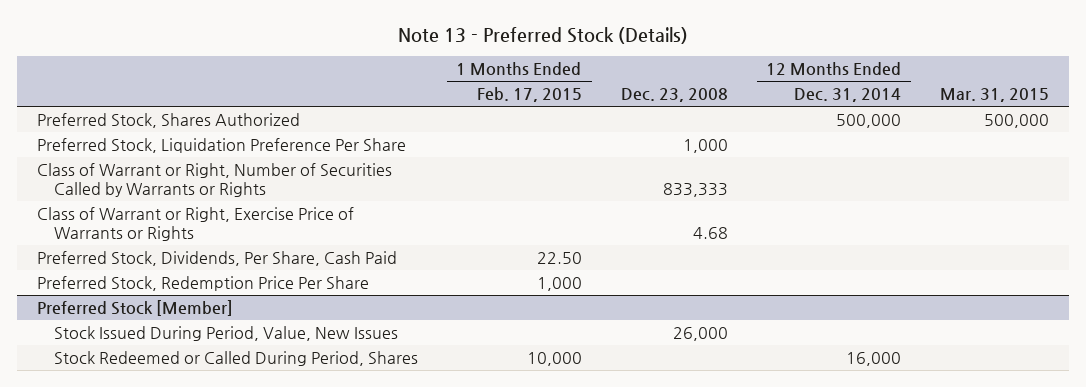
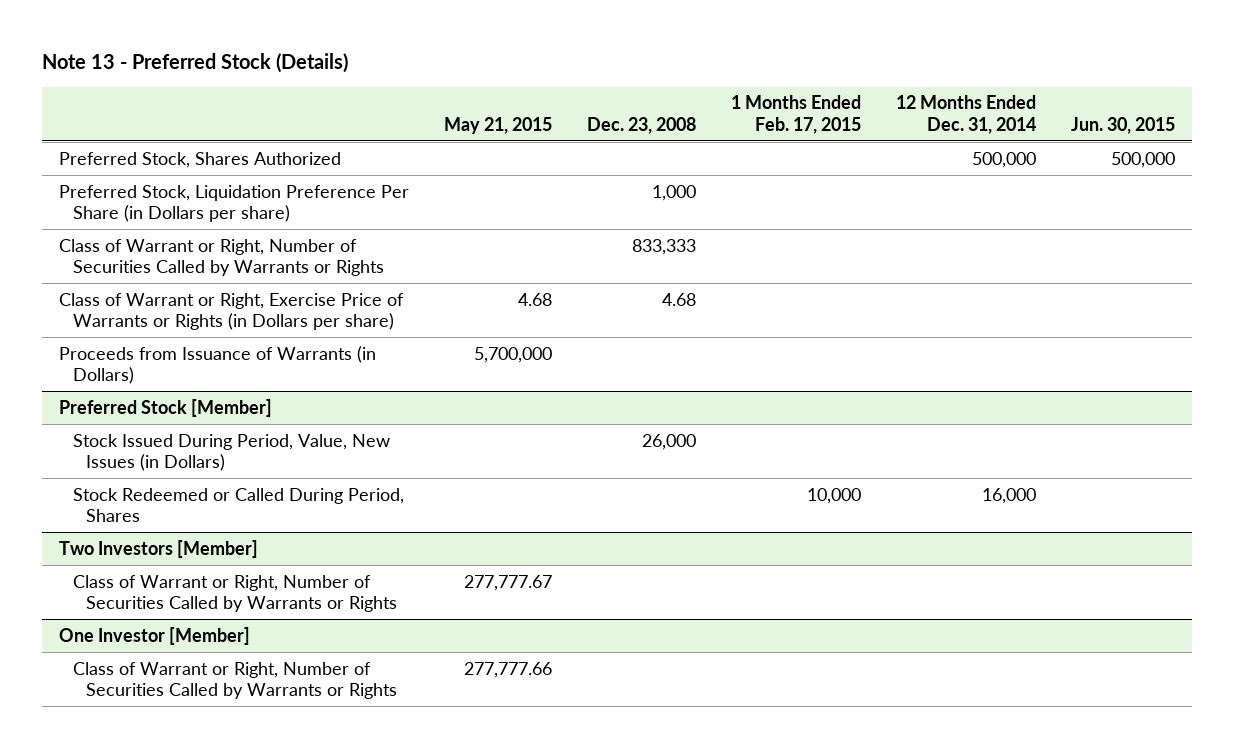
[940,88,1050,103] Mar. 31, 2015 -> none
none -> [444,116,553,134] May 21, 2015
none -> [1070,116,1175,134] Jun. 30, 2015
[36,137,406,153] Preferred Stock, Liquidation Preference Per Share -> [59,184,410,223] Preferred Stock, Liquidation Preference Per Share (in Dollars per share)
[36,250,397,266] Preferred Stock, Dividends, Per Share, Cash Paid -> none
[36,275,369,291] Preferred Stock, Redemption Price Per Share -> none
[36,206,354,241] Class of Warrant or Right, Exercise Price of Warrants or Rights -> [59,292,405,331] Class of Warrant or Right, Exercise Price of Warrants or Rights (in Dollars per share)
none -> [59,345,377,385] Proceeds from Issuance of Warrants (in Dollars)
[53,325,398,341] Stock Issued During Period, Value, New Issues -> [72,433,390,472] Stock Issued During Period, Value, New Issues (in Dollars)
none -> [59,539,259,558] Two Investors [Member]
none -> [72,574,398,613] Class of Warrant or Right, Number of Securities Called by Warrants or Rights
none -> [59,626,251,645] One Investor [Member]
none -> [72,661,398,700] Class of Warrant or Right, Number of Securities Called by Warrants or Rights

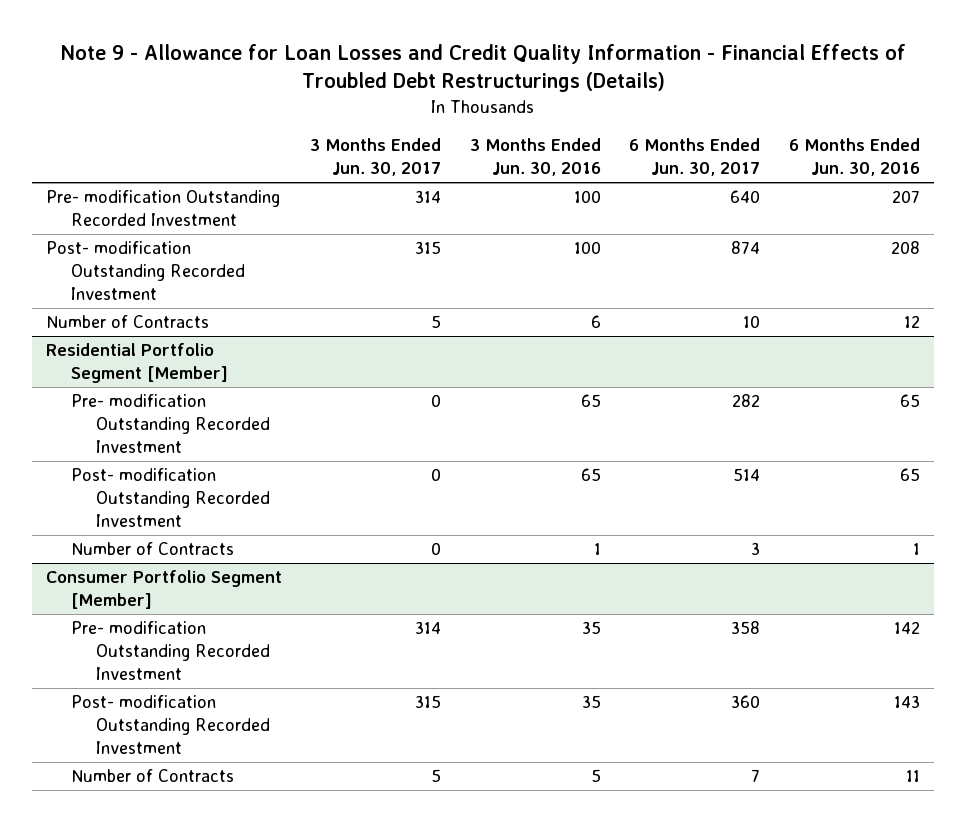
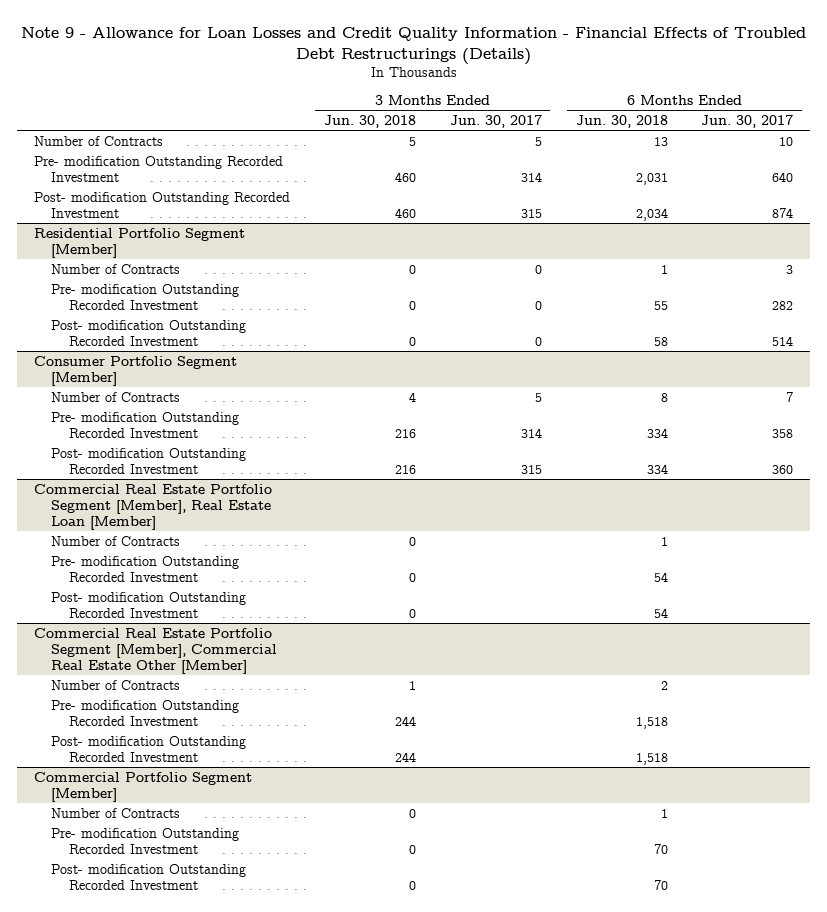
[469,138,601,177] 3 Months Ended Jun. 30, 2016 -> none
[788,138,920,177] 6 Months Ended Jun. 30, 2016 -> none
none -> [323,114,416,128] Jun. 30, 2018
none -> [575,114,668,128] Jun. 30, 2018
[46,315,210,329] Number of Contracts -> [33,135,163,146] Number of Contracts
[70,542,234,556] Number of Contracts -> [51,263,181,274] Number of Contracts
[70,769,234,783] Number of Contracts -> [51,391,181,402] Number of Contracts
none -> [33,483,272,531] Commercial Real Estate Portfolio Segment [Member], Real Estate Loan [Member]
none -> [51,535,181,546] Number of Contracts
none -> [51,555,240,582] Pre- modification Outstanding Recorded Investment
none -> [51,591,247,618] Post- modification Outstanding Recorded Investment
none -> [33,627,278,675] Commercial Real Estate Portfolio Segment [Member], Commercial Real Estate Other [Member]
none -> [51,679,181,690] Number of Contracts
none -> [51,699,240,726] Pre- modification Outstanding Recorded Investment
none -> [51,735,247,762] Post- modification Outstanding Recorded Investment
none -> [33,771,252,802] Commercial Portfolio Segment [Member]
none -> [51,807,181,818] Number of Contracts
none -> [51,827,240,854] Pre- modification Outstanding Recorded Investment
none -> [51,863,247,890] Post- modification Outstanding Recorded Investment

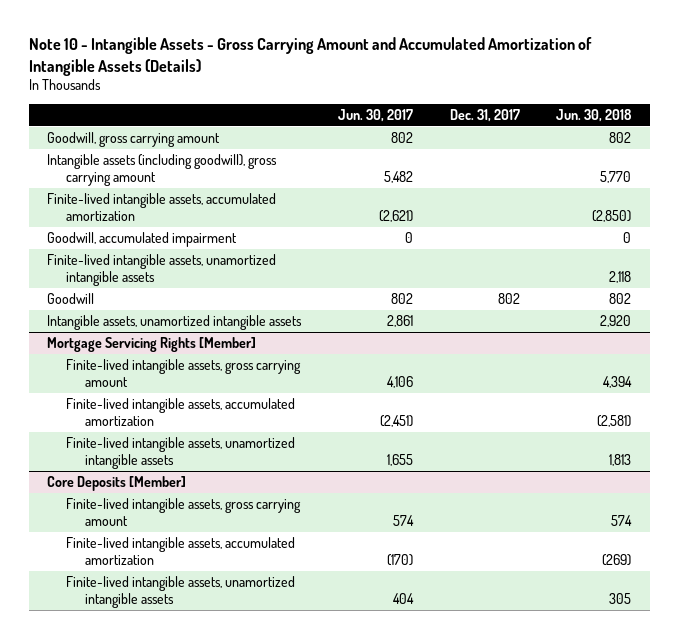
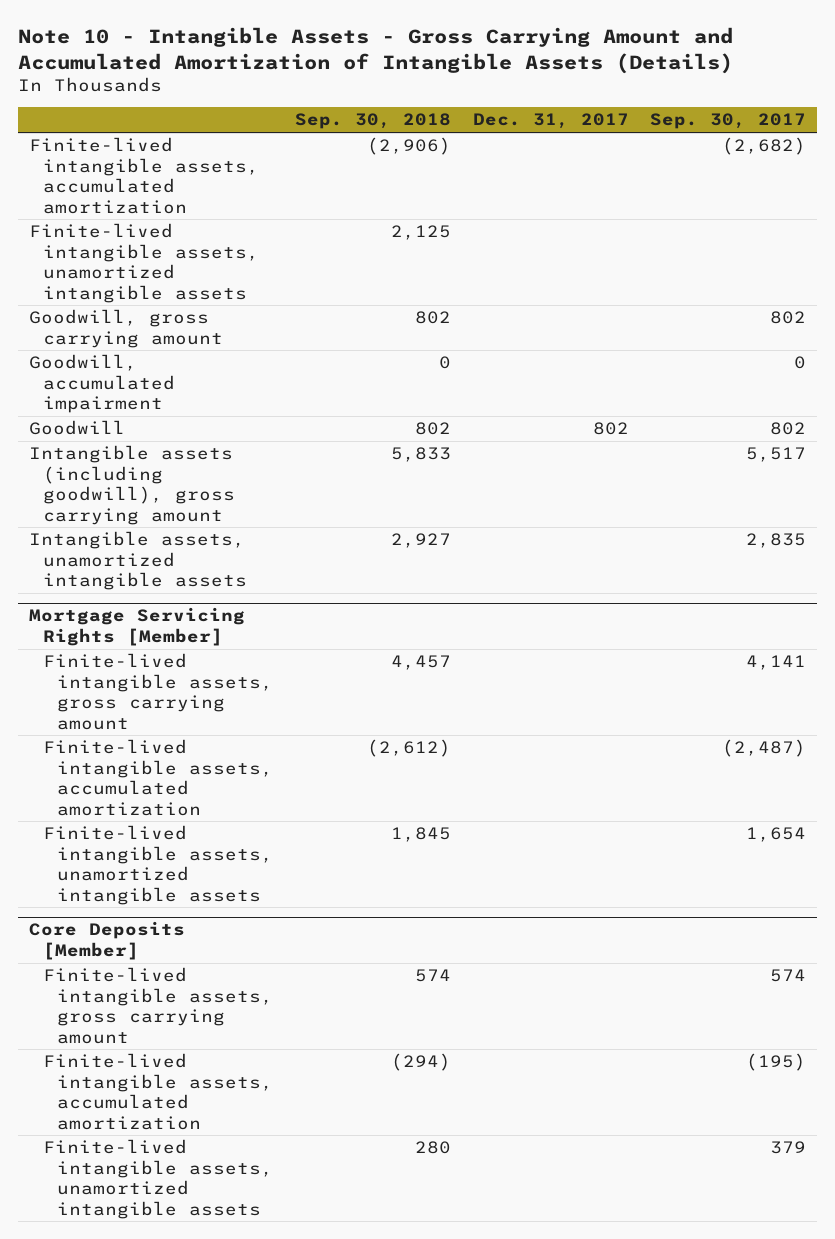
[337,108,413,122] Jun. 30, 2017 -> none
[556,108,633,122] Jun. 30, 2018 -> none
none -> [294,113,451,130] Sep. 30, 2018
none -> [650,113,807,130] Sep. 30, 2017
[46,131,220,147] Goodwill, gross carrying amount -> [28,309,223,348] Goodwill, gross carrying amount
[46,231,237,247] Goodwill, accumulated impairment -> [28,354,175,414] Goodwill, accumulated impairment
[46,153,277,187] Intangible assets (including goodwill), gross carrying amount -> [28,445,235,525] Intangible assets (including goodwill), gross carrying amount

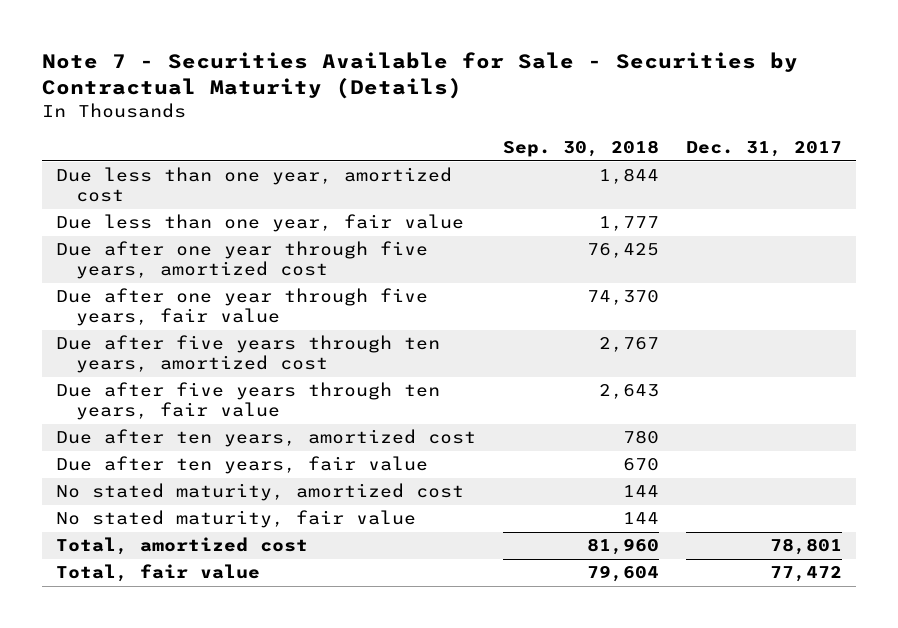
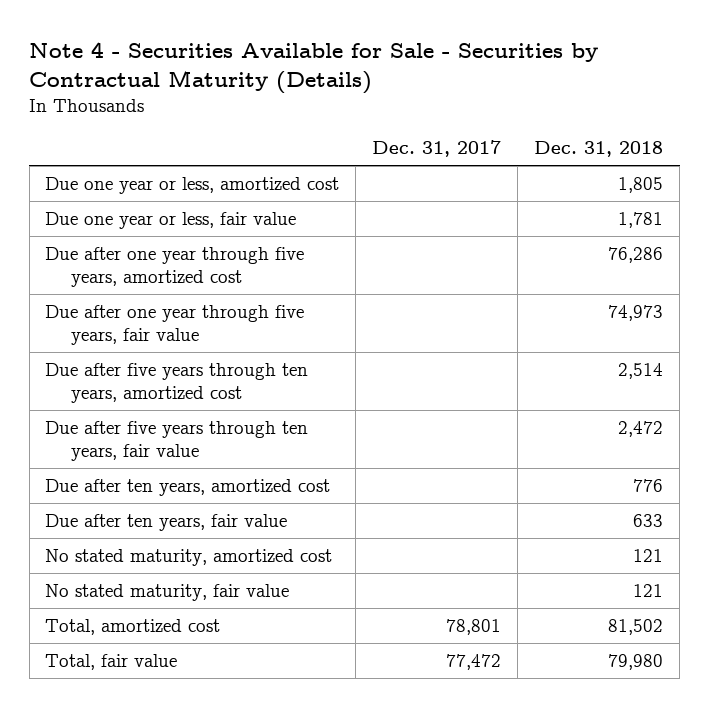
[41,51,798,100] Note 7 - Securities Available for Sale - Securities by Contractual Maturity (Details) -> [29,41,599,94] Note 4 - Securities Available for Sale - Securities by Contractual Maturity (Details)
[503,140,660,158] Sep. 30, 2018 -> none
none -> [534,141,664,158] Dec. 31, 2018
[55,167,452,203] Due less than one year, amortized cost -> [45,176,340,194] Due one year or less, amortized cost
[55,214,464,233] Due less than one year, fair value -> [45,211,297,229] Due one year or less, fair value

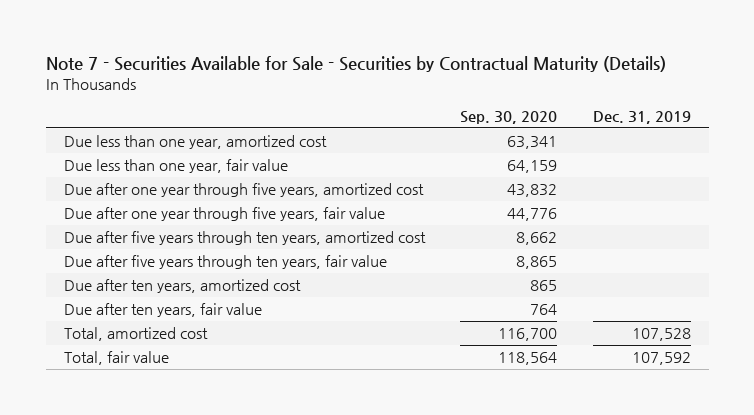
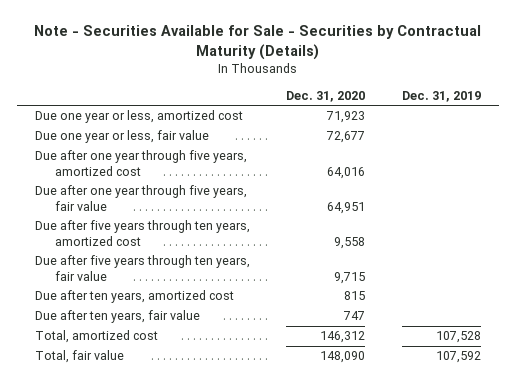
[45,55,666,72] Note 7 - Securities Available for Sale - Securities by Contractual Maturity (Details) -> [33,25,481,61] Note - Securities Available for Sale - Securities by Contractual Maturity (Details)
[460,111,558,125] Sep. 30, 2020 -> none
none -> [286,91,366,103] Dec. 31, 2020
[63,135,327,150] Due less than one year, amortized cost -> [34,110,243,124] Due one year or less, amortized cost
[63,159,288,174] Due less than one year, fair value -> [34,130,209,144] Due one year or less, fair value

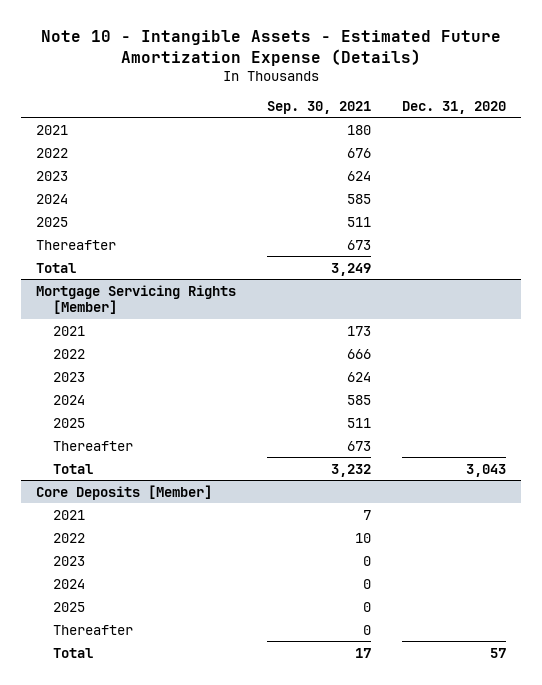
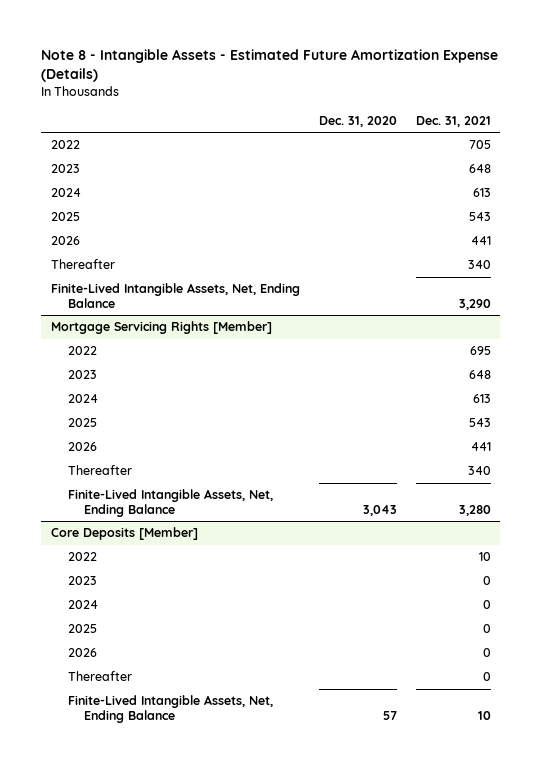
[41,29,502,66] Note 10 - Intangible Assets - Estimated Future Amortization Expense (Details) -> [41,49,499,83] Note 8 - Intangible Assets - Estimated Future Amortization Expense (Details)
[267,100,372,114] Sep. 30, 2021 -> none
none -> [415,115,491,127] Dec. 31, 2021
[36,124,69,135] 2021 -> none
none -> [50,236,80,246] 2026
[36,262,77,273] Total -> [50,283,300,308] Finite-Lived Intangible Assets, Net, Ending Balance
[53,325,86,336] 2021 -> none
none -> [67,442,97,452] 2026
[53,463,94,474] Total -> [67,489,273,517] Finite-Lived Intangible Assets, Net, Ending Balance
[53,509,86,520] 2021 -> none
none -> [67,648,97,658] 2026
[53,647,94,658] Total -> [67,695,273,723] Finite-Lived Intangible Assets, Net, Ending Balance

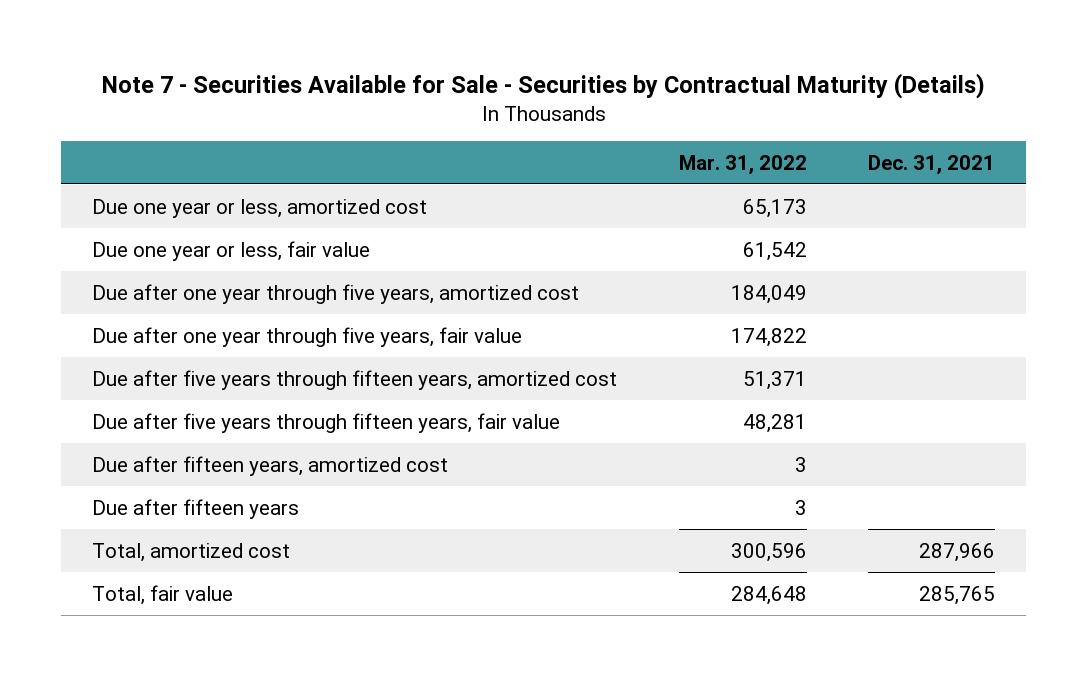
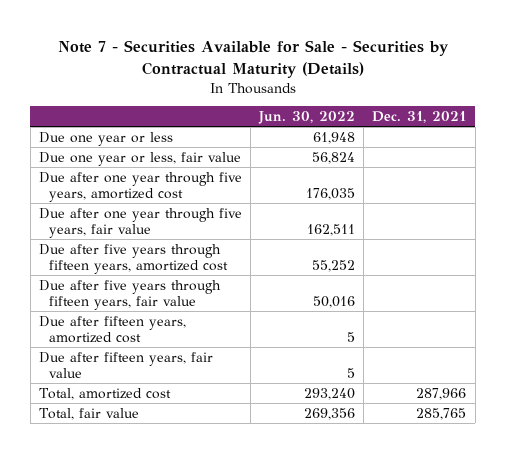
[678,154,807,175] Mar. 31, 2022 -> none
none -> [258,111,356,125] Jun. 30, 2022
[91,198,427,218] Due one year or less, amortized cost -> [38,131,173,146] Due one year or less
[91,498,299,519] Due after fifteen years -> [38,351,213,378] Due after fifteen years, fair value

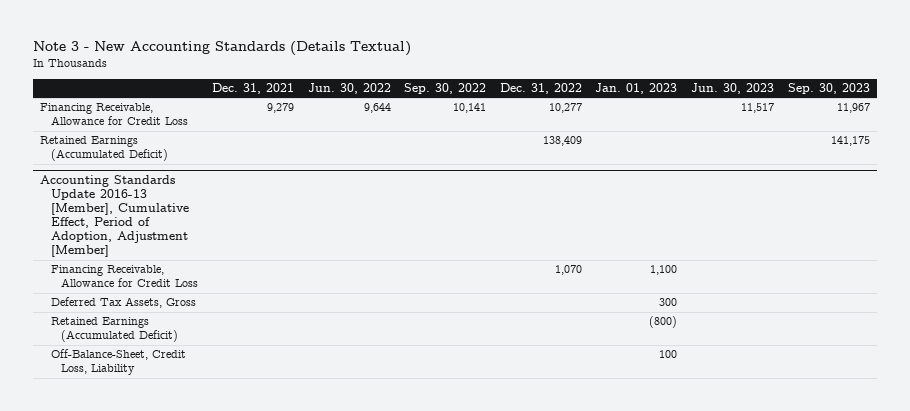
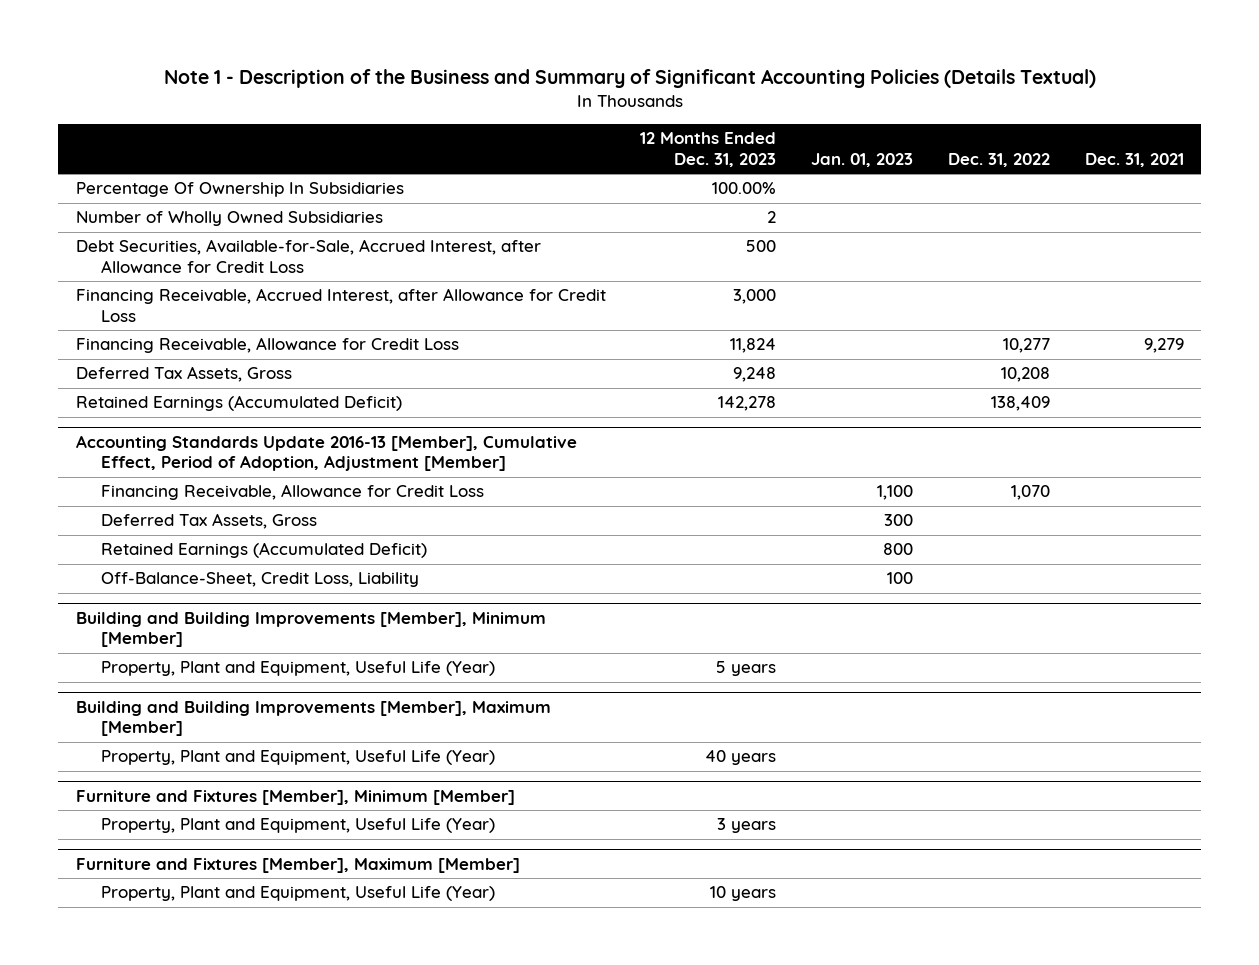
[33,41,412,57] Note 3 - New Accounting Standards (Details Textual) -> [163,69,1096,89] Note 1 - Description of the Business and Summary of Significant Accounting Policies (Details Textual)
[307,83,391,95] Jun. 30, 2022 -> none
[404,83,487,95] Sep. 30, 2022 -> none
[691,83,775,95] Jun. 30, 2023 -> none
[787,83,870,95] Sep. 30, 2023 -> none
none -> [640,132,777,167] 12 Months Ended Dec. 31, 2023
none -> [75,182,404,198] Percentage Of Ownership In Subsidiaries
none -> [75,211,383,227] Number of Wholly Owned Subsidiaries
none -> [75,239,541,274] Debt Securities, Available-for-Sale, Accrued Interest, after Allowance for Credit Loss
none -> [75,288,606,323] Financing Receivable, Accrued Interest, after Allowance for Credit Loss
none -> [75,366,292,383] Deferred Tax Assets, Gross
[649,316,678,329] (800) -> [883,543,914,556] 800
none -> [75,611,546,648] Building and Building Improvements [Member], Minimum [Member]
none -> [101,661,496,677] Property, Plant and Equipment, Useful Life (Year)
none -> [75,700,551,737] Building and Building Improvements [Member], Maximum [Member]
none -> [101,750,496,766] Property, Plant and Equipment, Useful Life (Year)
none -> [75,789,515,805] Furniture and Fixtures [Member], Minimum [Member]
none -> [101,818,496,834] Property, Plant and Equipment, Useful Life (Year)
none -> [75,857,520,873] Furniture and Fixtures [Member], Maximum [Member]
none -> [101,886,496,902] Property, Plant and Equipment, Useful Life (Year)

